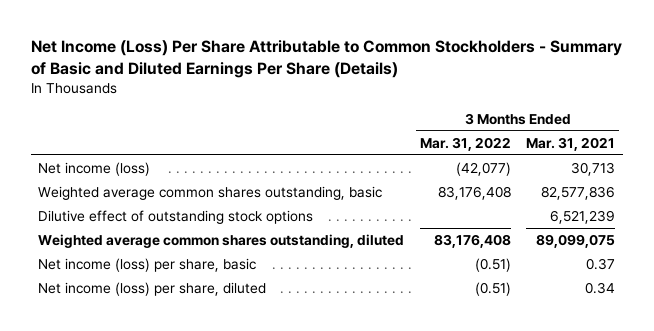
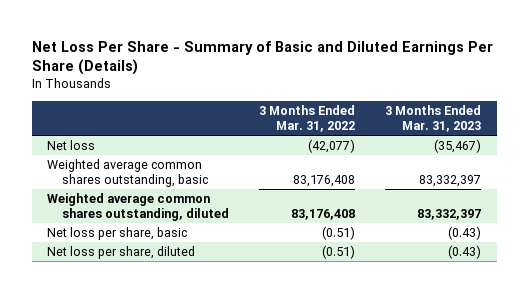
[30,40,622,78] Net Income (Loss) Per Share Attributable to Common Stockholders - Summary of Basic and Diluted Earnings Per Share (Details) -> [32,40,494,76] Net Loss Per Share - Summary of Basic and Diluted Earnings Per Share (Details)
[526,136,616,151] Mar. 31, 2021 -> none
none -> [385,104,482,133] 3 Months Ended Mar. 31, 2023
[38,161,151,176] Net income (loss) -> [47,139,96,150] Net loss
[38,209,314,224] Dilutive effect of outstanding stock options -> none
[38,257,257,272] Net income (loss) per share, basic -> [47,226,188,240] Net loss per share, basic
[38,281,267,296] Net income (loss) per share, diluted -> [47,245,196,259] Net loss per share, diluted

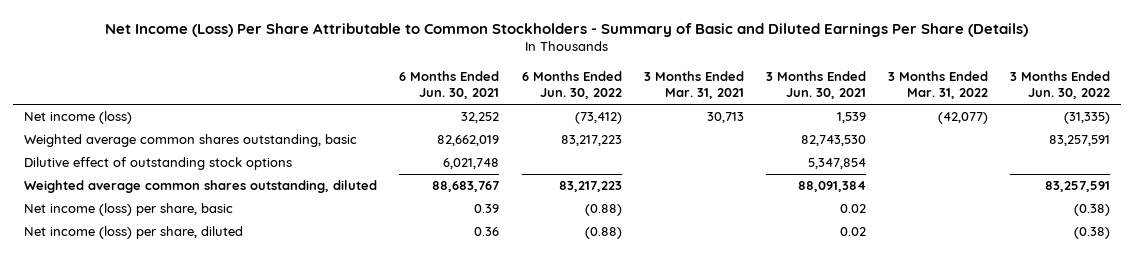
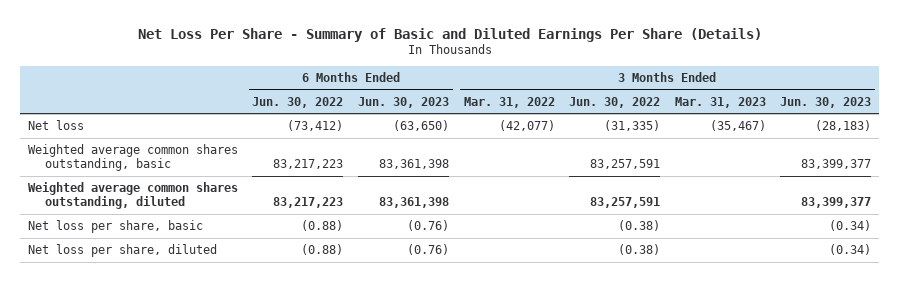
[105,22,1029,37] Net Income (Loss) Per Share Attributable to Common Stockholders - Summary of Basic and Diluted Earnings Per Share (Details) -> [137,27,762,42] Net Loss Per Share - Summary of Basic and Diluted Earnings Per Share (Details)
[399,70,500,100] 6 Months Ended Jun. 30, 2021 -> none
[643,70,744,100] 3 Months Ended Mar. 31, 2021 -> none
[765,70,866,100] 3 Months Ended Jun. 30, 2021 -> none
none -> [357,96,449,108] Jun. 30, 2023
none -> [674,96,766,108] Mar. 31, 2023
none -> [780,96,872,108] Jun. 30, 2023
[24,111,133,125] Net income (loss) -> [27,120,84,131] Net loss
[24,157,293,171] Dilutive effect of outstanding stock options -> none
[24,203,234,217] Net income (loss) per share, basic -> [27,220,203,234] Net loss per share, basic
[24,226,244,240] Net income (loss) per share, diluted -> [27,244,217,258] Net loss per share, diluted

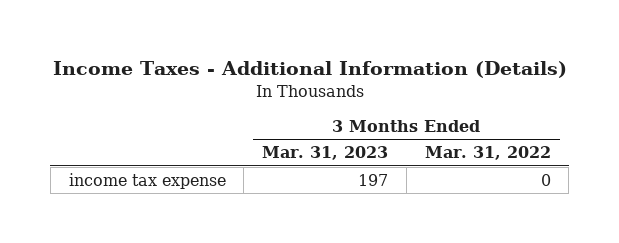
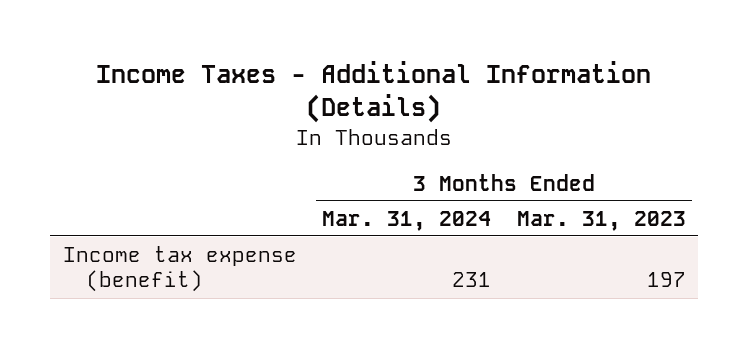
[424,146,551,161] Mar. 31, 2022 -> none
none -> [322,210,492,231] Mar. 31, 2024
[68,173,226,190] income tax expense -> [62,245,297,293] Income tax expense (benefit)

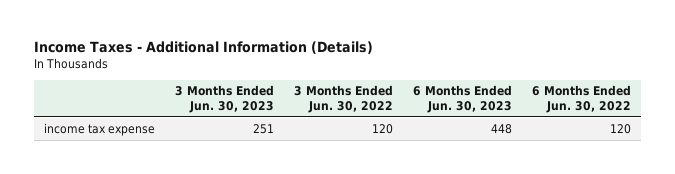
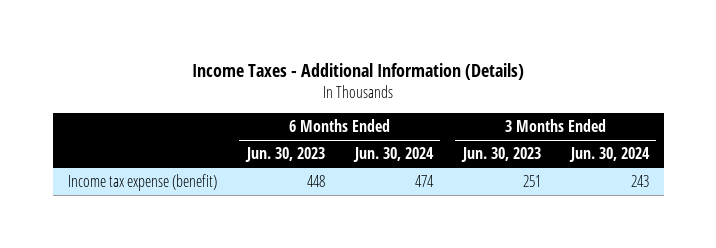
[293,85,393,114] 3 Months Ended Jun. 30, 2022 -> none
[531,85,631,114] 6 Months Ended Jun. 30, 2022 -> none
none -> [352,147,434,163] Jun. 30, 2024
none -> [568,147,650,163] Jun. 30, 2024
[43,123,155,137] income tax expense -> [67,173,217,191] Income tax expense (benefit)

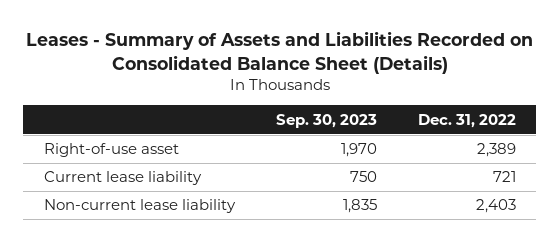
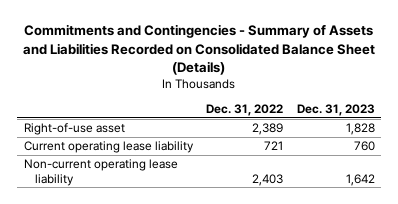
[25,31,533,74] Leases - Summary of Assets and Liabilities Recorded on Consolidated Balance Sheet (Details) -> [23,24,376,76] Commitments and Contingencies - Summary of Assets and Liabilities Recorded on Consolidated Balance Sheet (Details)
[275,113,377,128] Sep. 30, 2023 -> none
none -> [296,103,375,116] Dec. 31, 2023
[43,171,202,186] Current lease liability -> [23,141,194,154] Current operating lease liability
[43,199,236,214] Non-current lease liability -> [23,159,178,186] Non-current operating lease liability

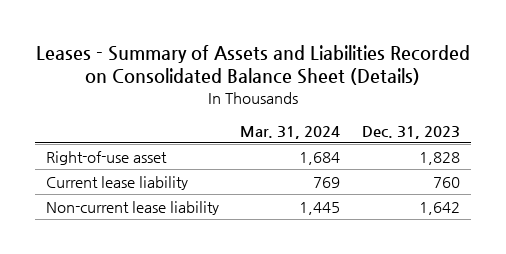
[23,24,376,76] Commitments and Contingencies - Summary of Assets and Liabilities Recorded on Consolidated Balance Sheet (Details) -> [35,44,470,86] Leases - Summary of Assets and Liabilities Recorded on Consolidated Balance Sheet (Details)
[206,103,284,116] Dec. 31, 2022 -> none
none -> [240,125,341,139] Mar. 31, 2024
[23,141,194,154] Current operating lease liability -> [45,175,188,190] Current lease liability
[23,159,178,186] Non-current operating lease liability -> [45,200,219,215] Non-current lease liability

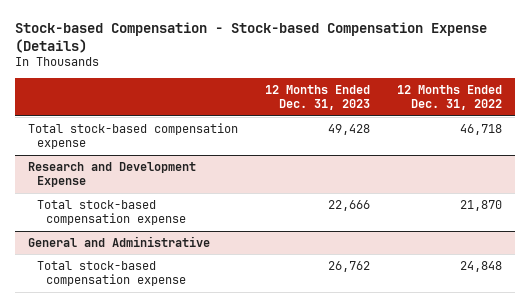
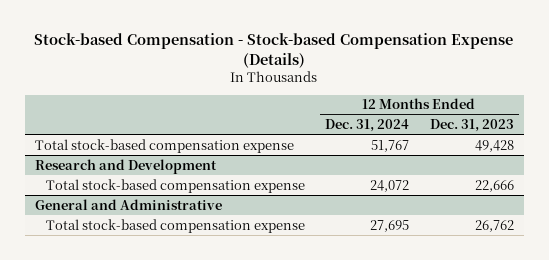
[396,84,502,111] 12 Months Ended Dec. 31, 2022 -> none
none -> [325,119,410,133] Dec. 31, 2024
[28,161,197,188] Research and Development Expense -> [35,158,218,174] Research and Development

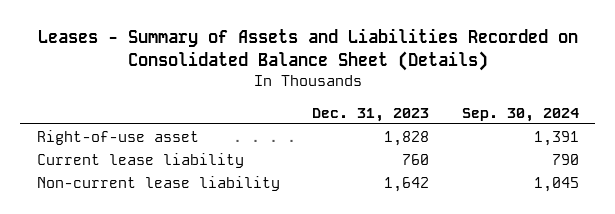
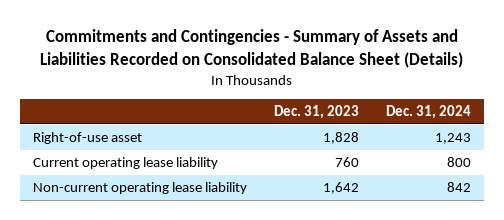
[37,28,578,72] Leases - Summary of Assets and Liabilities Recorded on Consolidated Balance Sheet (Details) -> [39,29,463,68] Commitments and Contingencies - Summary of Assets and Liabilities Recorded on Consolidated Balance Sheet (Details)
[461,107,579,122] Sep. 30, 2024 -> none
none -> [385,105,471,120] Dec. 31, 2024
[36,152,244,168] Current lease liability -> [33,157,219,170] Current operating lease liability
[36,175,280,191] Non-current lease liability -> [33,182,248,195] Non-current operating lease liability

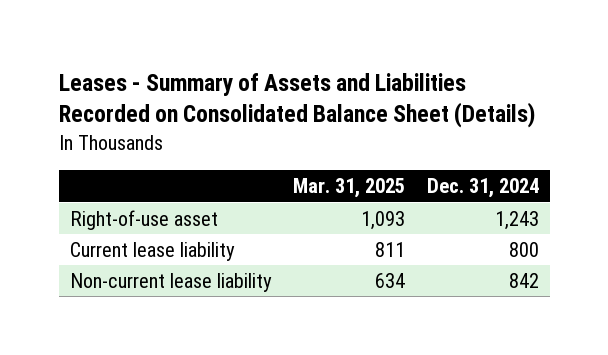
[39,29,463,68] Commitments and Contingencies - Summary of Assets and Liabilities Recorded on Consolidated Balance Sheet (Details) -> [58,72,535,129] Leases - Summary of Assets and Liabilities Recorded on Consolidated Balance Sheet (Details)
[273,105,359,120] Dec. 31, 2023 -> none
none -> [293,178,406,199] Mar. 31, 2025
[33,157,219,170] Current operating lease liability -> [69,241,235,261] Current lease liability
[33,182,248,195] Non-current operating lease liability -> [69,272,272,292] Non-current lease liability

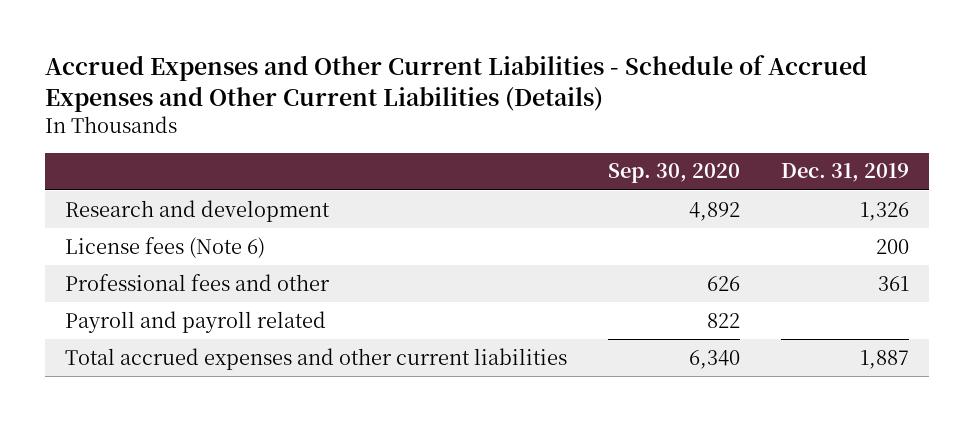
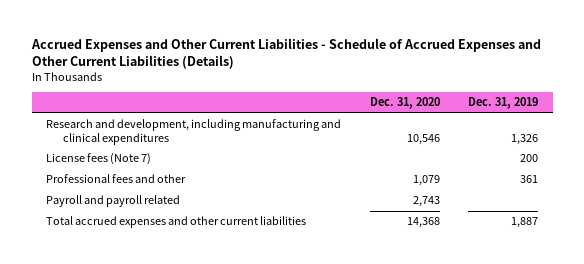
[608,163,741,184] Sep. 30, 2020 -> none
none -> [369,97,440,110] Dec. 31, 2020
[65,199,331,222] Research and development -> [46,119,342,145] Research and development, including manufacturing and clinical expenditures
[65,236,266,258] License fees (Note 6) -> [46,153,152,166] License fees (Note 7)

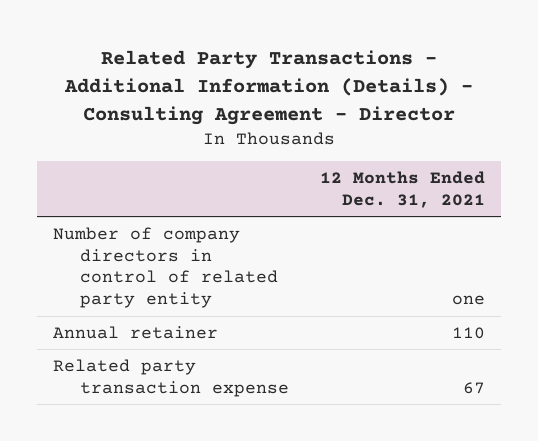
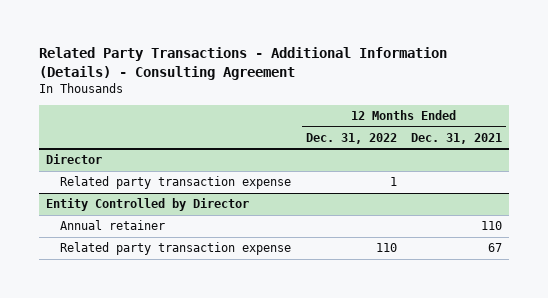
[63,50,473,125] Related Party Transactions - Additional Information (Details) - Consulting Agreement - Director -> [38,46,447,80] Related Party Transactions - Additional Information (Details) - Consulting Agreement
none -> [305,132,397,144] Dec. 31, 2022
[52,226,278,309] Number of company directors in control of related party entity -> none
none -> [46,154,103,165] Director
none -> [60,176,292,190] Related party transaction expense
none -> [46,198,250,212] Entity Controlled by Director

